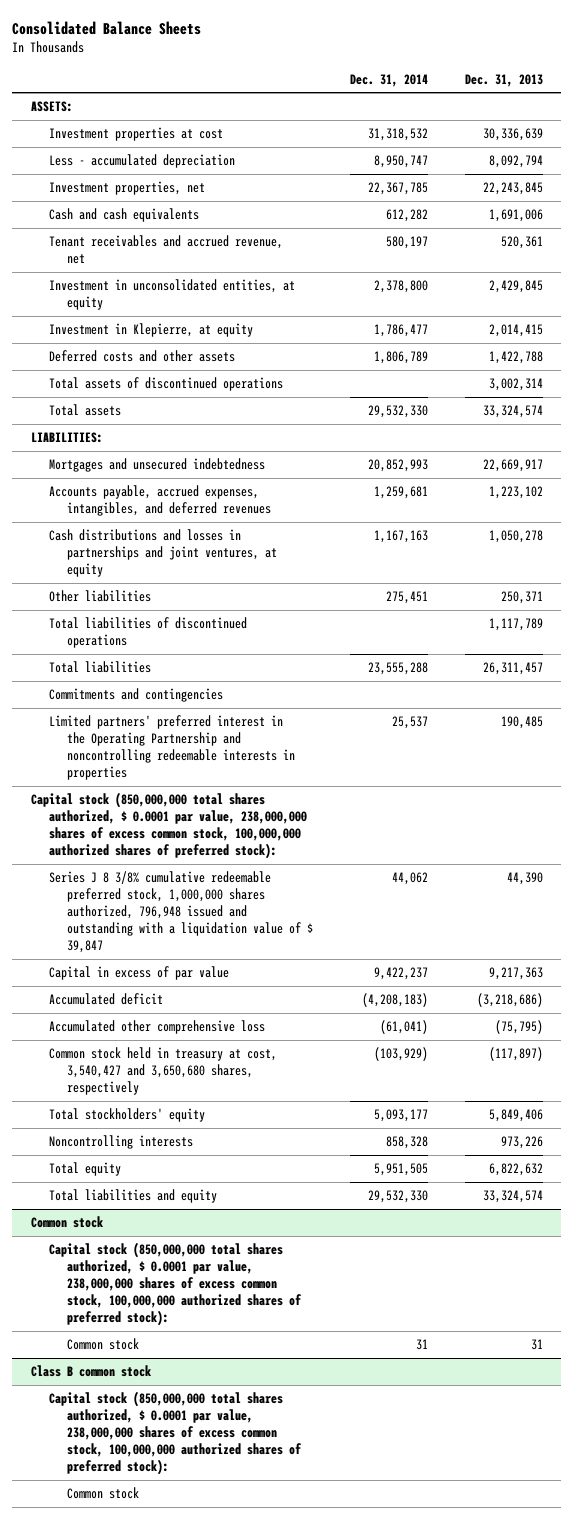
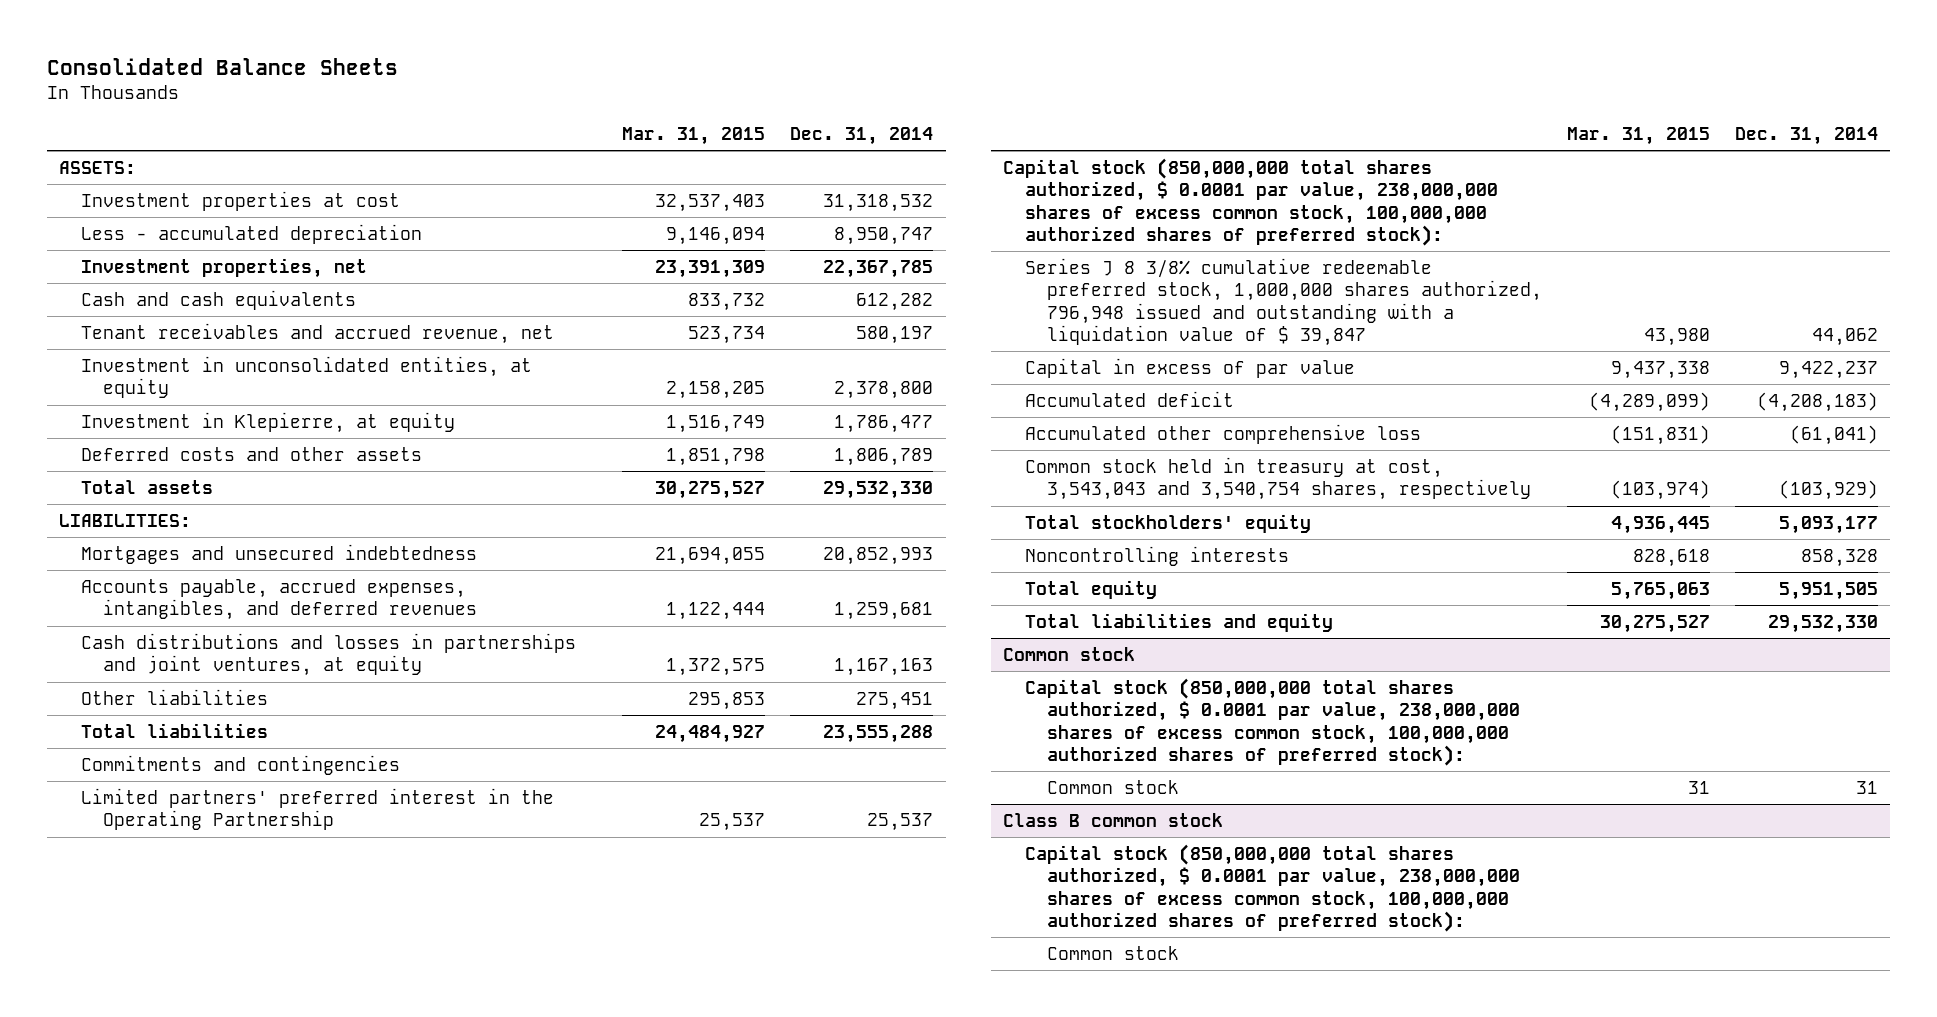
[464,73,543,87] Dec. 31, 2013 -> none
none -> [622,127,766,146] Mar. 31, 2015
[48,377,283,392] Total assets of discontinued operations -> none
[48,617,247,649] Total liabilities of discontinued operations -> none
[48,715,295,781] Limited partners' preferred interest in the Operating Partnership and noncontrolling redeemable interests in properties -> [80,788,554,831] Limited partners' preferred interest in the Operating Partnership
[48,1047,277,1096] Common stock held in treasury at cost, 3,540,427 and 3,650,680 shares, respectively -> [1025,457,1532,501] Common stock held in treasury at cost, 3,543,043 and 3,540,754 shares, respectively

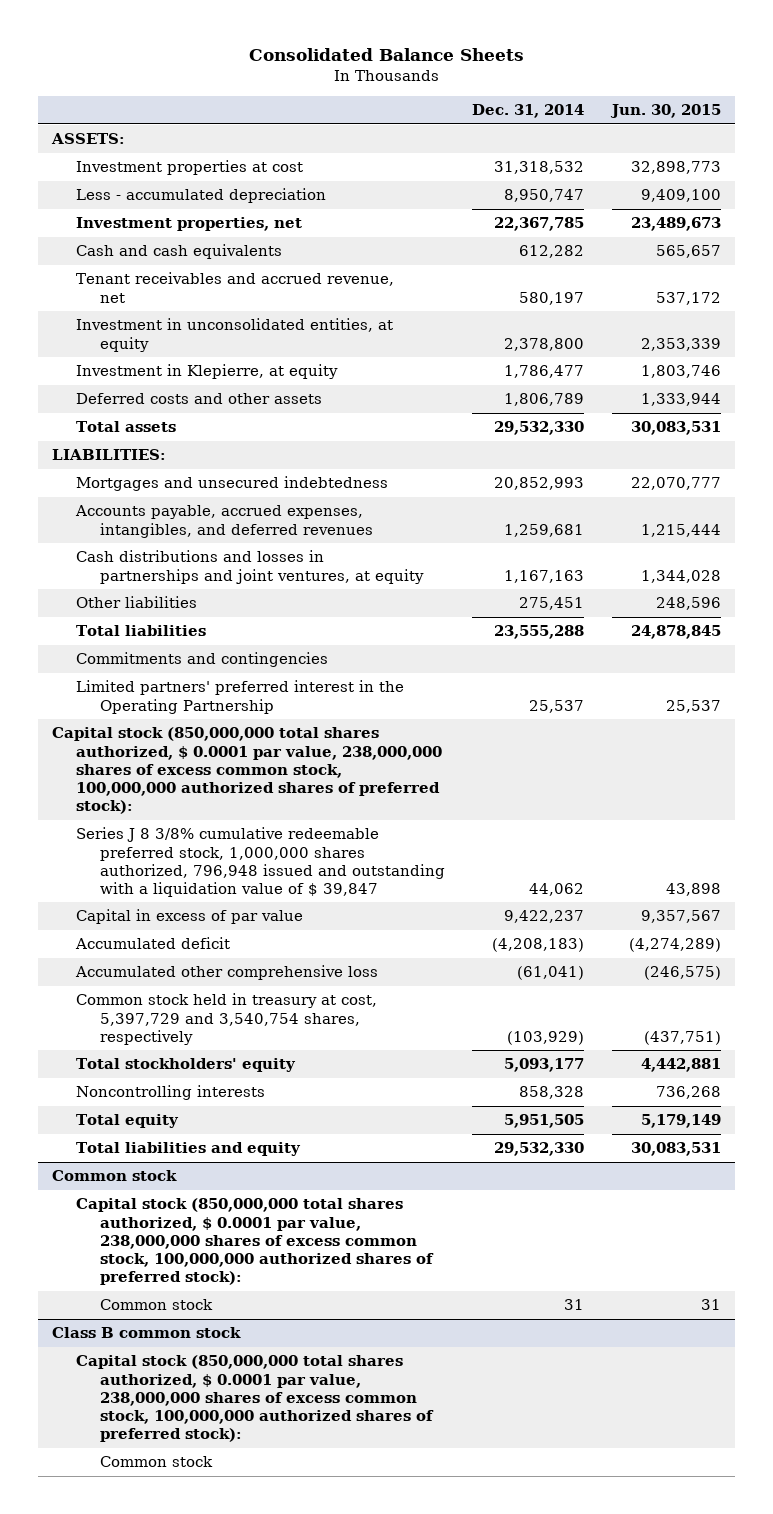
[622,127,766,146] Mar. 31, 2015 -> none
none -> [610,104,722,119] Jun. 30, 2015
[1025,457,1532,501] Common stock held in treasury at cost, 3,543,043 and 3,540,754 shares, respectively -> [75,993,377,1045] Common stock held in treasury at cost, 5,397,729 and 3,540,754 shares, respectively

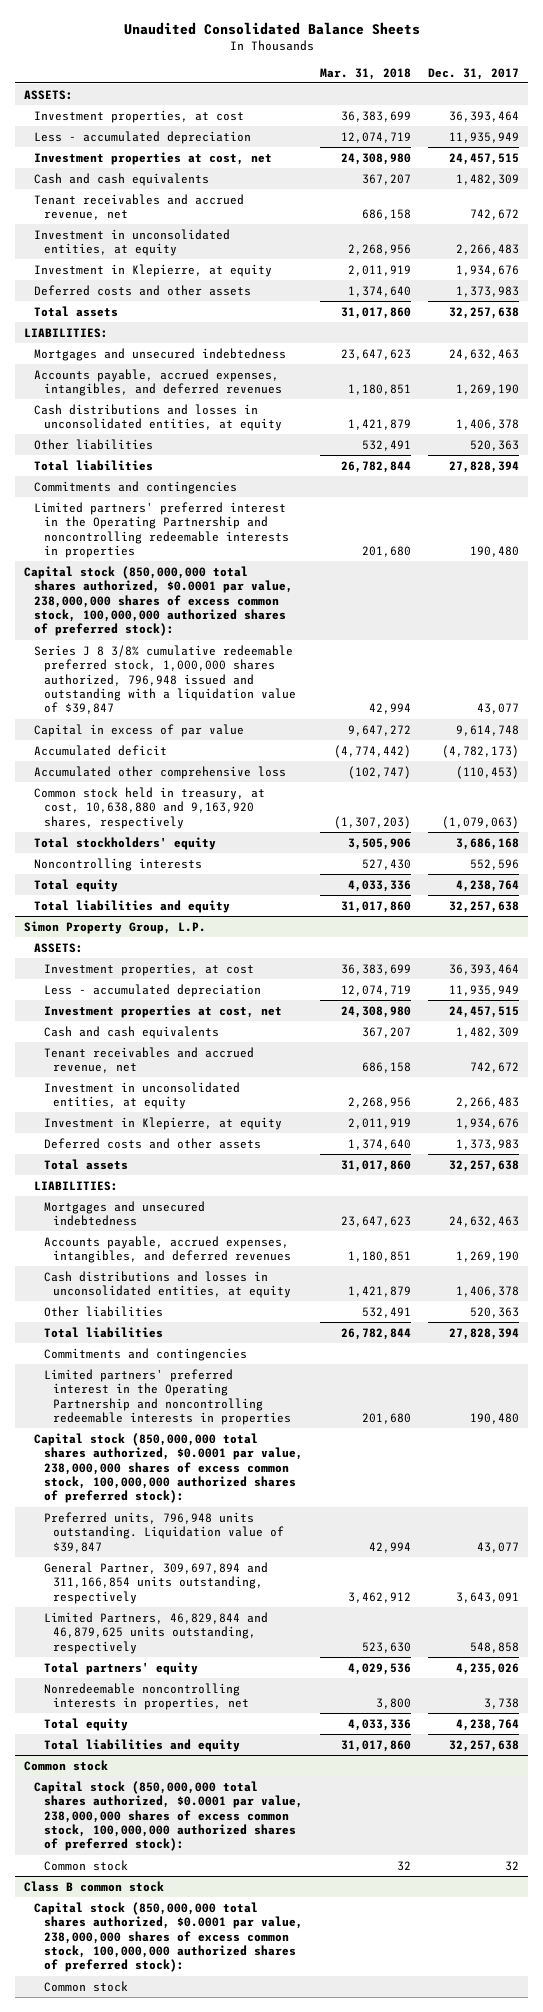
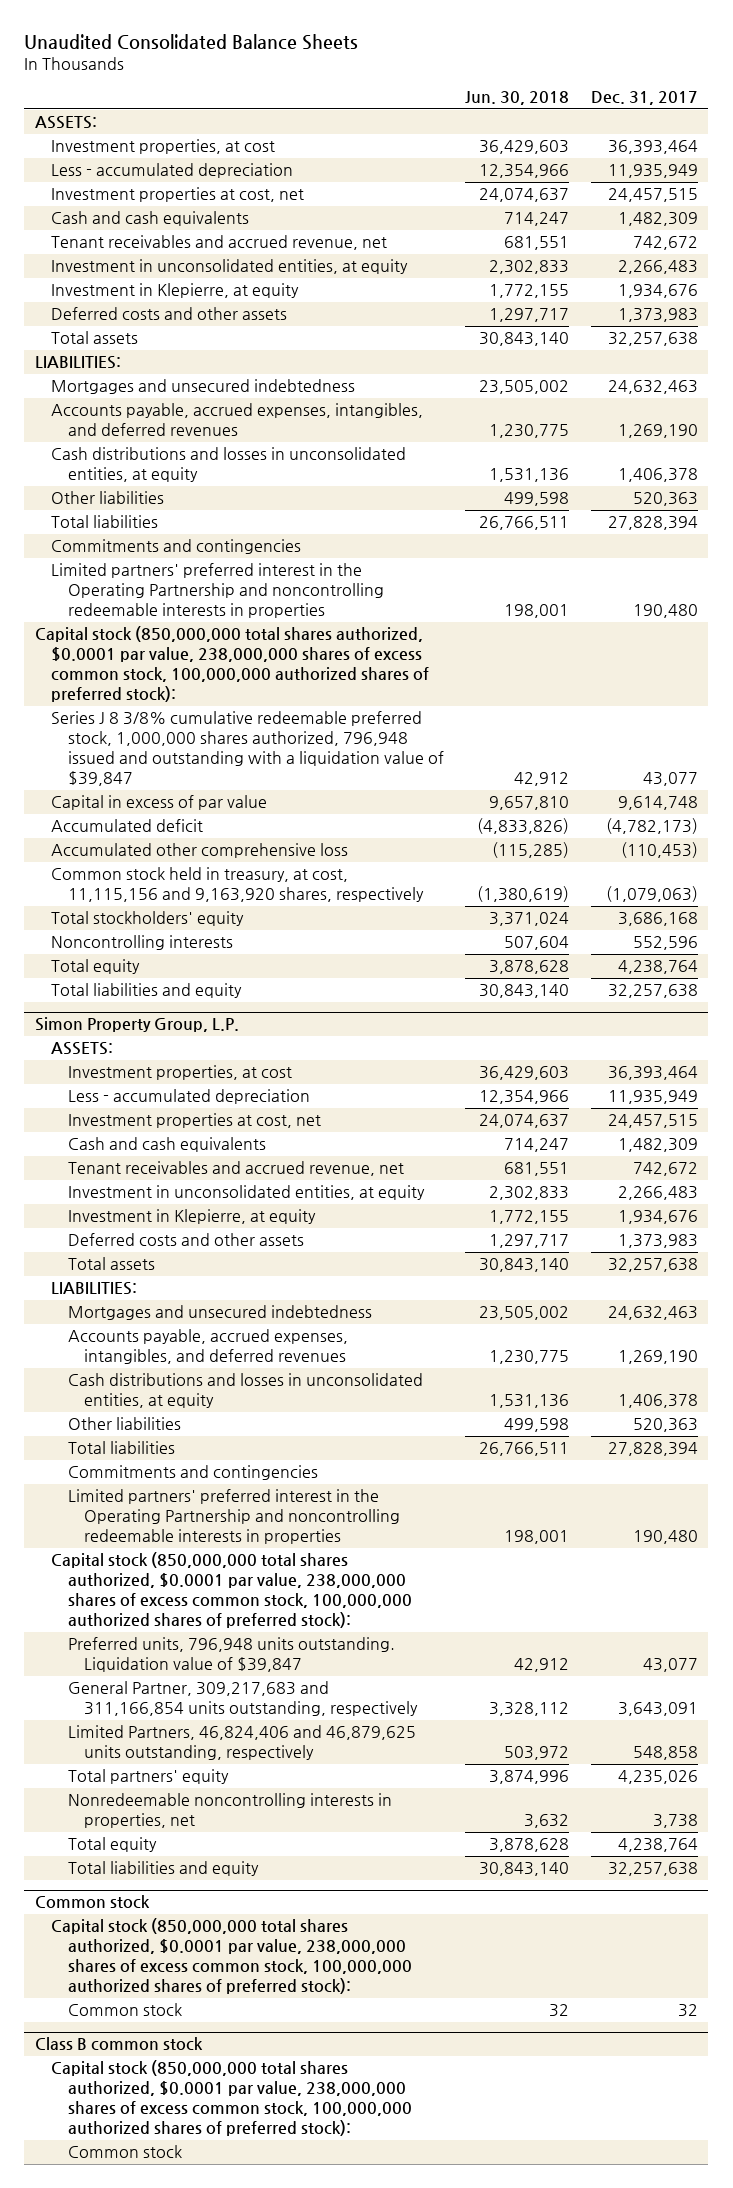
[319,67,411,80] Mar. 31, 2018 -> none
none -> [465,91,570,106] Jun. 30, 2018
[33,786,265,829] Common stock held in treasury, at cost, 10,638,880 and 9,163,920 shares, respectively -> [51,867,424,903] Common stock held in treasury, at cost, 11,115,156 and 9,163,920 shares, respectively
[43,1561,268,1604] General Partner, 309,697,894 and 311,166,854 units outstanding, respectively -> [67,1681,419,1717] General Partner, 309,217,683 and 311,166,854 units outstanding, respectively
[43,1611,268,1654] Limited Partners, 46,829,844 and 46,879,625 units outstanding, respectively -> [67,1725,416,1761] Limited Partners, 46,824,406 and 46,879,625 units outstanding, respectively

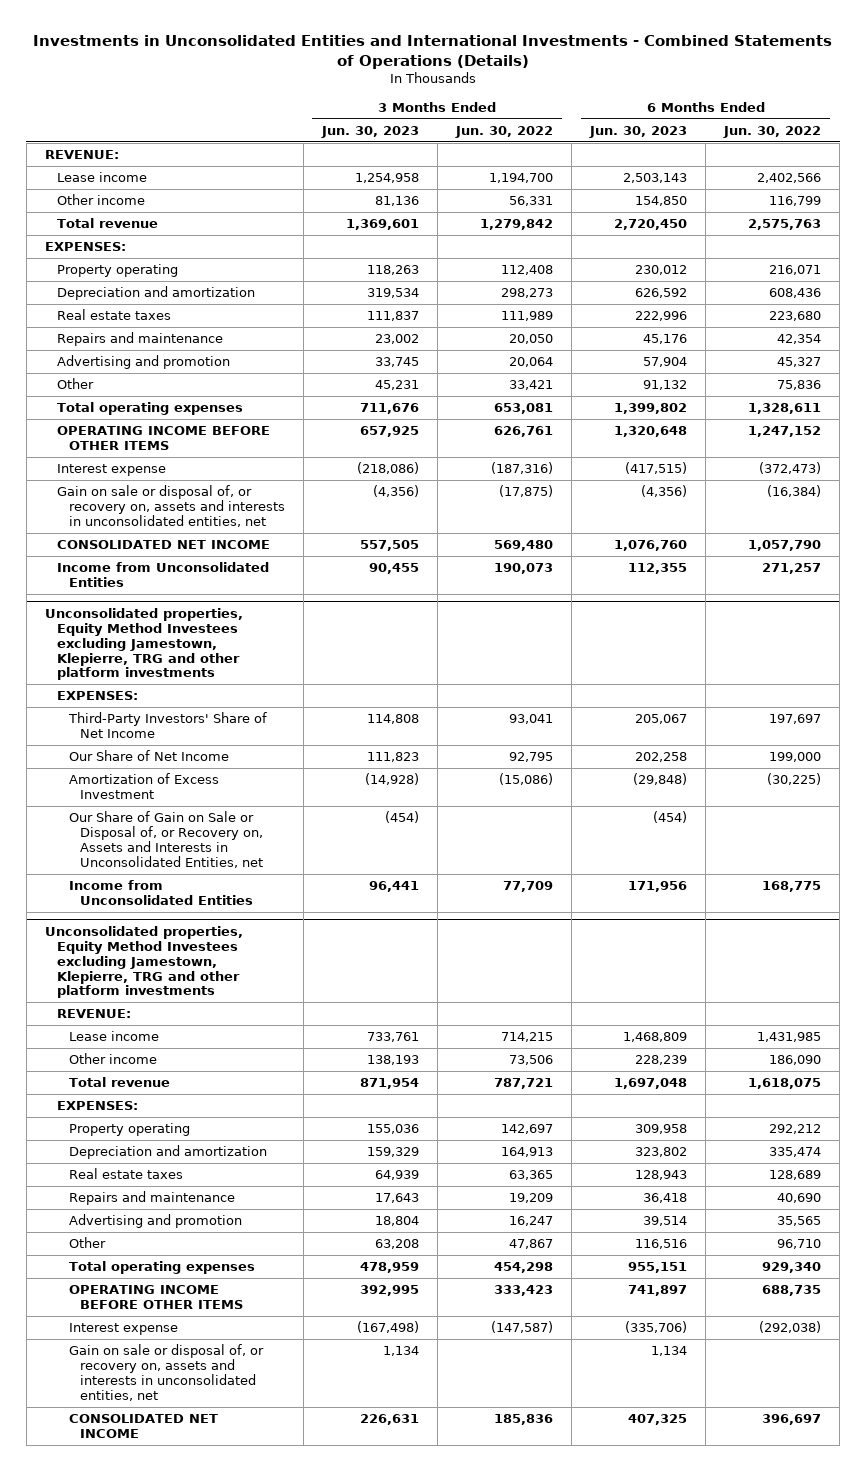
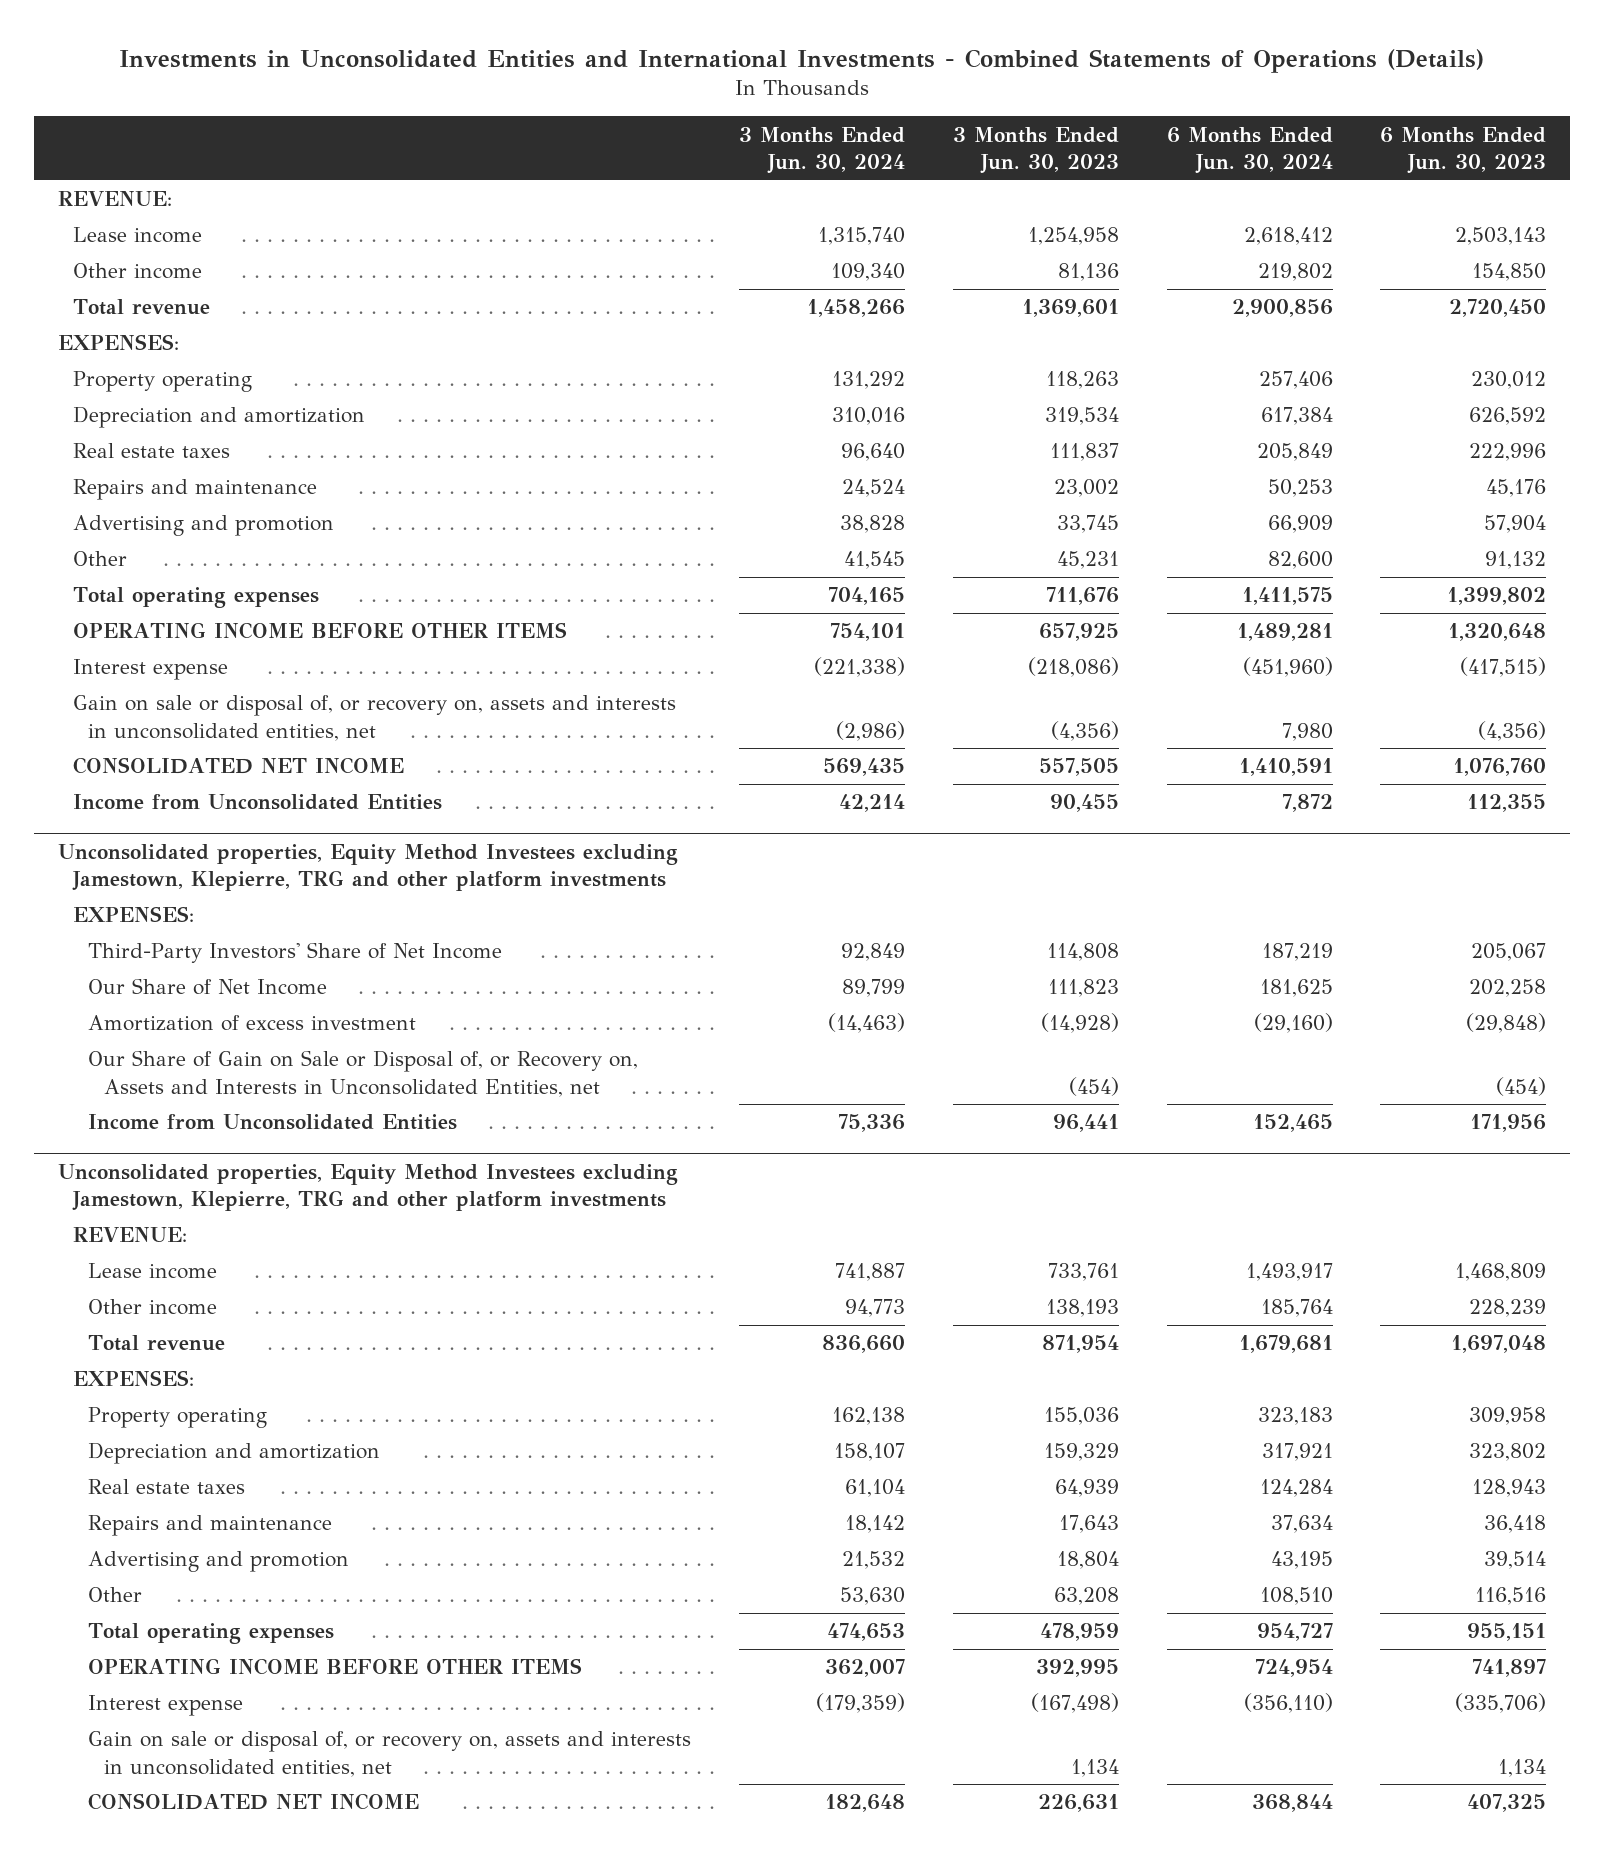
[454,125,553,138] Jun. 30, 2022 -> none
[723,125,822,138] Jun. 30, 2022 -> none
none -> [739,126,906,175] 3 Months Ended Jun. 30, 2024
none -> [1166,126,1333,175] 6 Months Ended Jun. 30, 2024
[68,773,219,800] Amortization of Excess Investment -> [88,1015,417,1032] Amortization of excess investment

